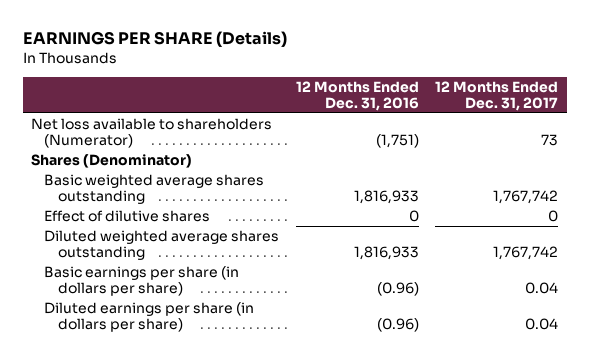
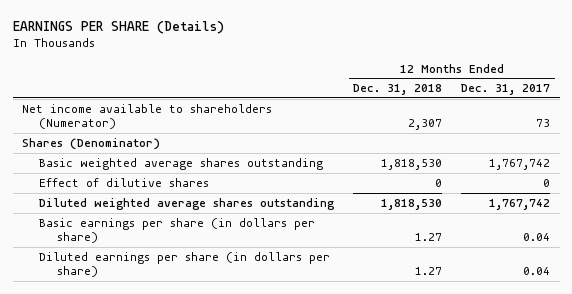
[295,80,419,112] 12 Months Ended Dec. 31, 2016 -> none
none -> [353,84,443,96] Dec. 31, 2018
[31,117,273,149] Net loss available to shareholders (Numerator) -> [22,103,273,130] Net income available to shareholders (Numerator)

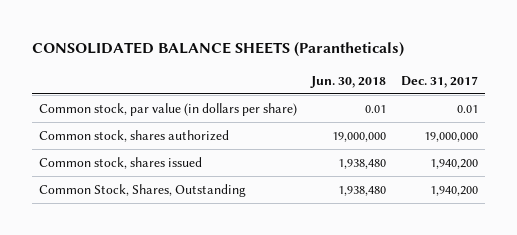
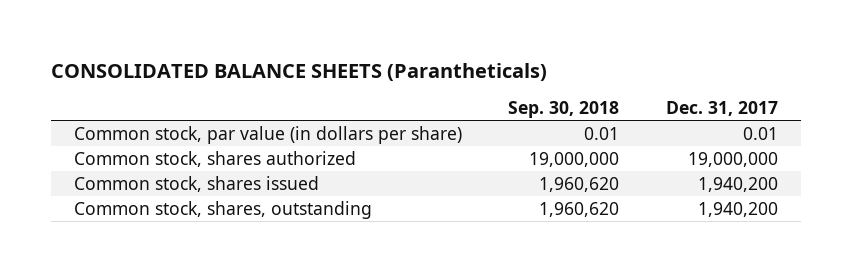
[310,75,387,88] Jun. 30, 2018 -> none
none -> [508,101,620,119] Sep. 30, 2018
[39,183,247,197] Common Stock, Shares, Outstanding -> [74,200,373,219] Common stock, shares, outstanding

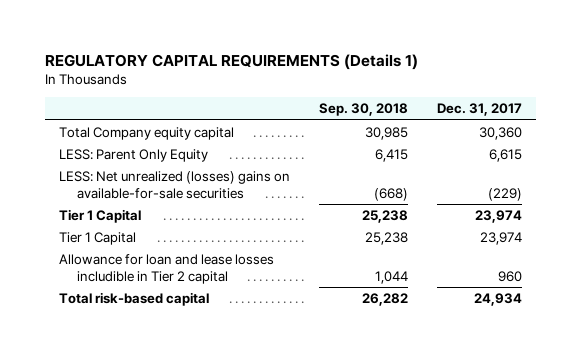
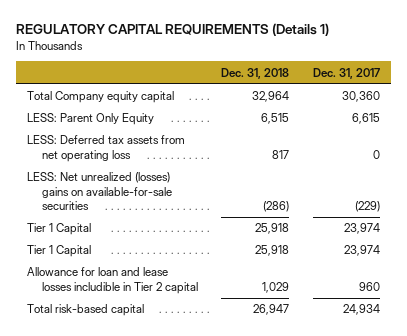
[318,103,408,117] Sep. 30, 2018 -> none
none -> [221,67,290,79] Dec. 31, 2018
none -> [27,135,186,162] LESS: Deferred tax assets from net operating loss

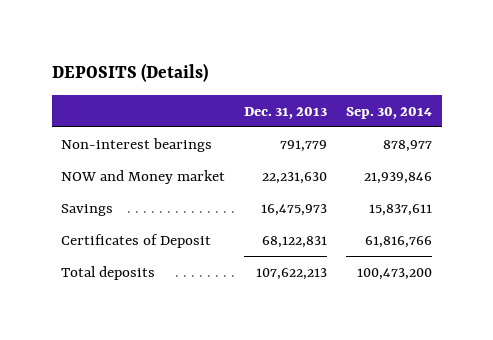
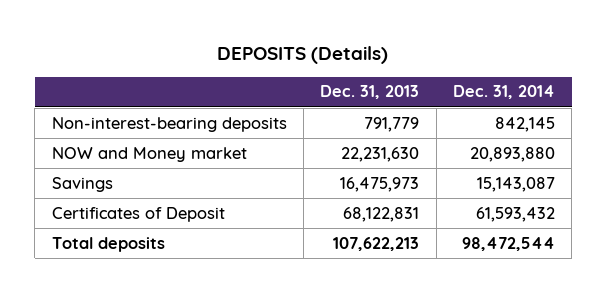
[346,106,433,119] Sep. 30, 2014 -> none
none -> [453,85,556,100] Dec. 31, 2014
[61,137,213,152] Non-interest bearings -> [51,116,287,132] Non-interest-bearing deposits

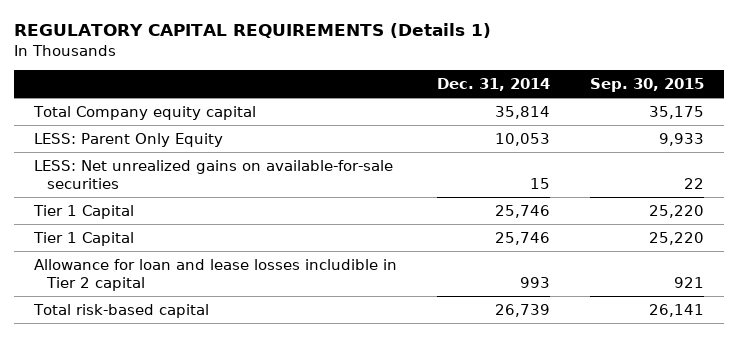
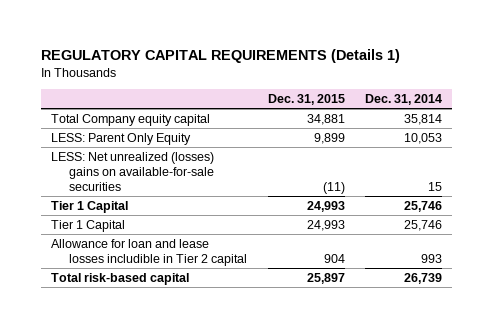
[589,77,704,92] Sep. 30, 2015 -> none
none -> [267,94,345,106] Dec. 31, 2015
[33,159,393,189] LESS: Net unrealized gains on available-for-sale securities -> [51,151,215,191] LESS: Net unrealized (losses) gains on available-for-sale securities

